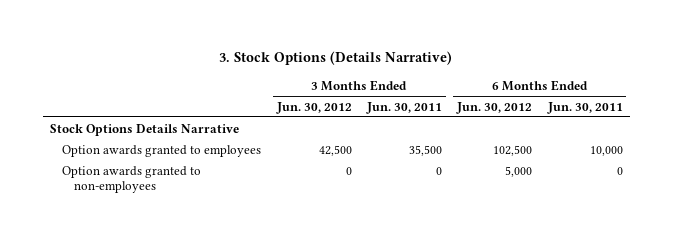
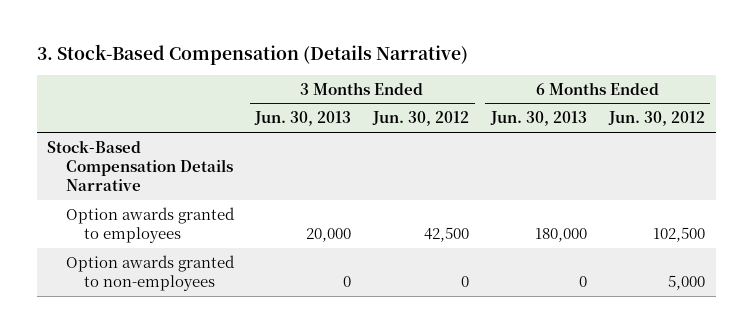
[219,51,453,66] 3. Stock Options (Details Narrative) -> [36,43,468,65] 3. Stock-Based Compensation (Details Narrative)
[365,101,442,114] Jun. 30, 2011 -> none
[546,101,623,114] Jun. 30, 2011 -> none
none -> [254,111,352,127] Jun. 30, 2013
none -> [489,111,587,127] Jun. 30, 2013
[50,123,240,136] Stock Options Details Narrative -> [47,139,233,192] Stock-Based Compensation Details Narrative

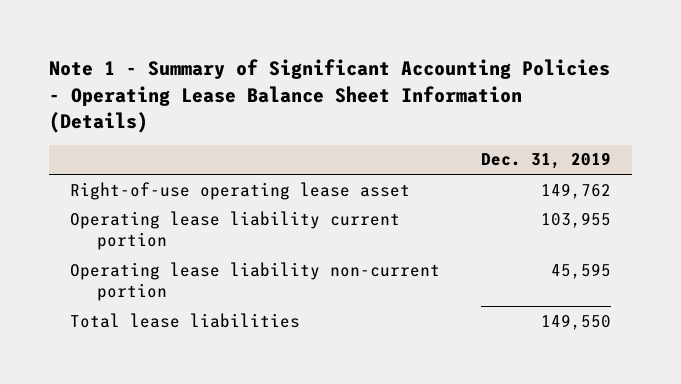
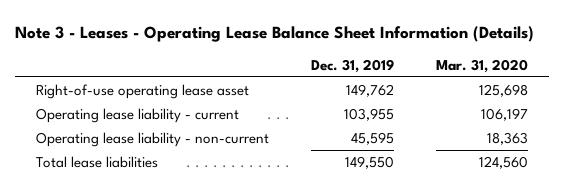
[49,59,611,133] Note 1 - Summary of Significant Accounting Policies - Operating Lease Balance Sheet Information (Details) -> [14,25,534,42] Note 3 - Leases - Operating Lease Balance Sheet Information (Details)
none -> [435,58,528,73] Mar. 31, 2020
[69,210,400,251] Operating lease liability current portion -> [35,108,239,124] Operating lease liability - current
[69,261,440,302] Operating lease liability non-current portion -> [35,132,269,148] Operating lease liability - non-current

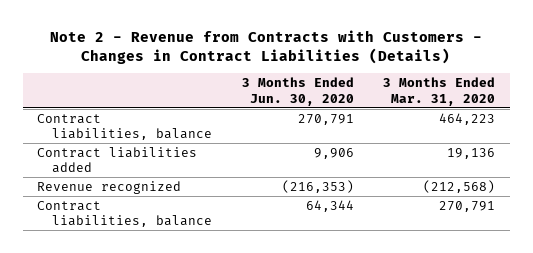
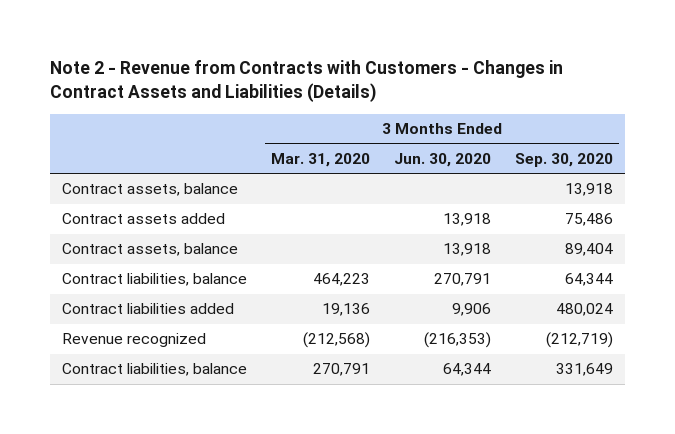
[50,29,483,65] Note 2 - Revenue from Contracts with Customers - Changes in Contract Liabilities (Details) -> [50,60,564,103] Note 2 - Revenue from Contracts with Customers - Changes in Contract Assets and Liabilities (Details)
none -> [514,152,613,167] Sep. 30, 2020
none -> [62,183,239,197] Contract assets, balance
none -> [62,213,226,225] Contract assets added
none -> [62,243,239,257] Contract assets, balance

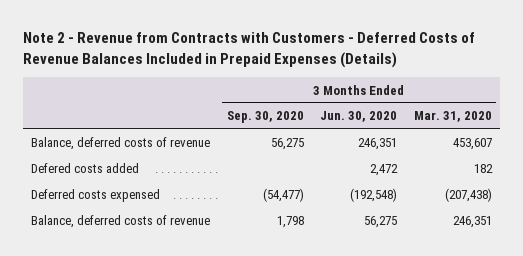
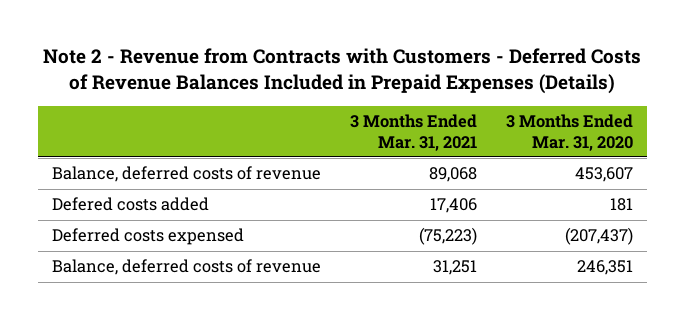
[226,111,304,124] Sep. 30, 2020 -> none
[320,111,398,123] Jun. 30, 2020 -> none
none -> [349,113,477,151] 3 Months Ended Mar. 31, 2021
[473,163,493,173] 182 -> [609,198,633,212] 181
[444,187,492,202] (207,438) -> [564,227,633,246] (207,437)

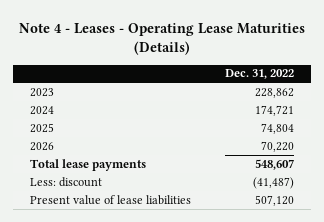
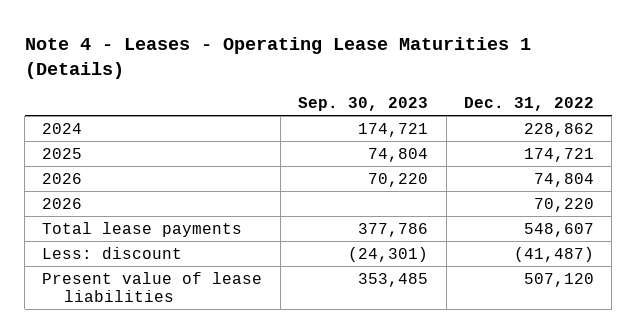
[18,22,305,55] Note 4 - Leases - Operating Lease Maturities (Details) -> [24,36,531,79] Note 4 - Leases - Operating Lease Maturities 1 (Details)
none -> [298,97,429,112] Sep. 30, 2023
[29,87,54,97] 2023 -> [42,122,83,134] 2024
[29,105,54,115] 2024 -> [42,147,83,159] 2025
[29,122,54,133] 2025 -> [42,172,83,184] 2026

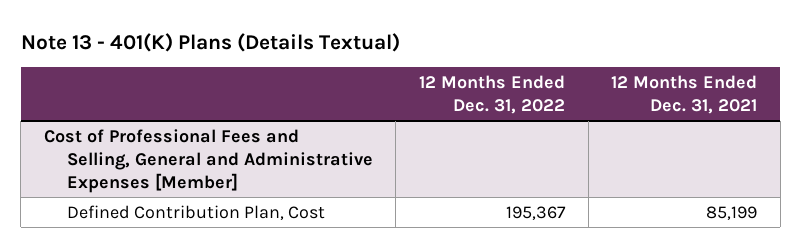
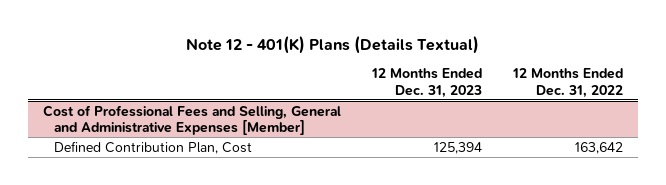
[20,32,400,52] Note 13 - 401(K) Plans (Details Textual) -> [186,35,480,54] Note 12 - 401(K) Plans (Details Textual)
[611,74,758,114] 12 Months Ended Dec. 31, 2021 -> none
none -> [371,68,483,98] 12 Months Ended Dec. 31, 2023
[505,205,566,220] 195,367 -> [574,141,623,154] 163,642

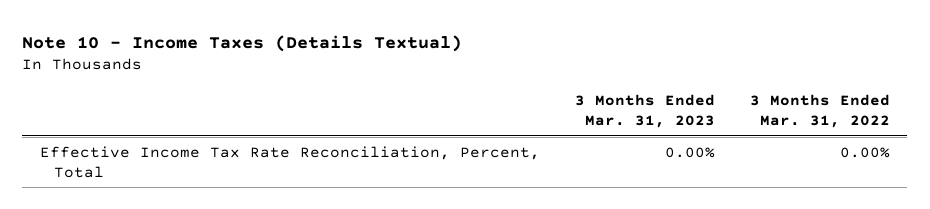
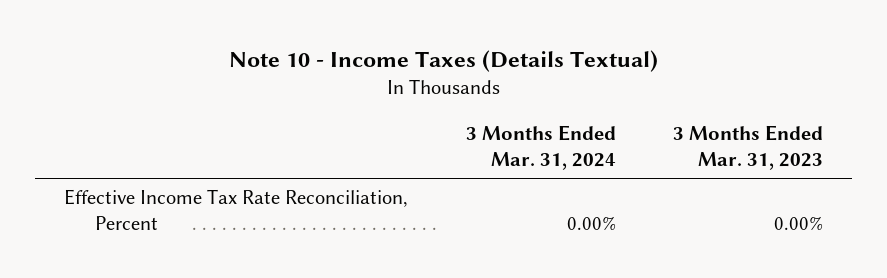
[749,94,890,129] 3 Months Ended Mar. 31, 2022 -> none
none -> [465,125,616,170] 3 Months Ended Mar. 31, 2024
[39,145,540,178] Effective Income Tax Rate Reconciliation, Percent, Total -> [64,189,409,231] Effective Income Tax Rate Reconciliation, Percent

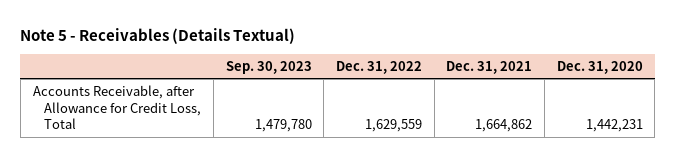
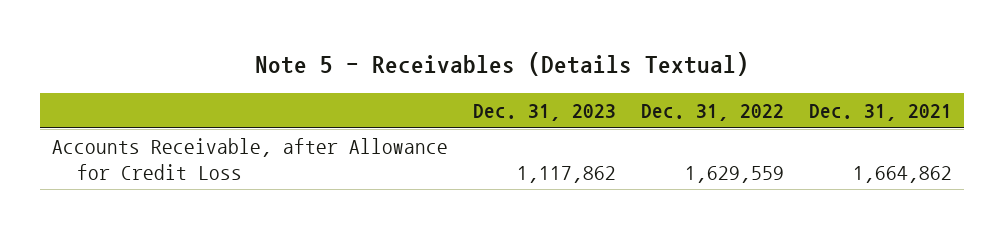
[225,60,312,74] Sep. 30, 2023 -> none
[556,60,643,74] Dec. 31, 2020 -> none
none -> [473,104,617,122] Dec. 31, 2023
[32,84,202,130] Accounts Receivable, after Allowance for Credit Loss, Total -> [52,137,449,180] Accounts Receivable, after Allowance for Credit Loss

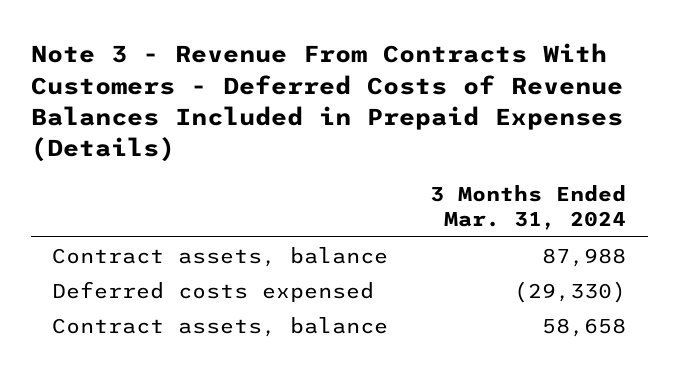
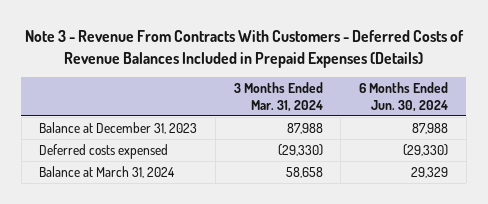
none -> [359,82,449,112] 6 Months Ended Jun. 30, 2024
[52,246,389,267] Contract assets, balance -> [39,122,198,135] Balance at December 31, 2023
[52,316,389,337] Contract assets, balance -> [39,166,176,179] Balance at March 31, 2024

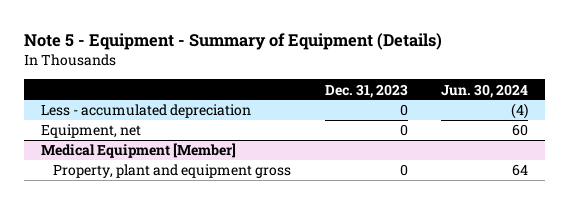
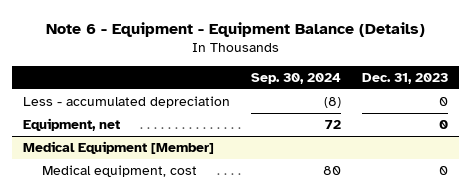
[23,32,442,50] Note 5 - Equipment - Summary of Equipment (Details) -> [45,21,425,37] Note 6 - Equipment - Equipment Balance (Details)
[441,83,529,98] Jun. 30, 2024 -> none
none -> [251,72,342,84] Sep. 30, 2024
[52,164,291,179] Property, plant and equipment gross -> [42,165,198,178] Medical equipment, cost

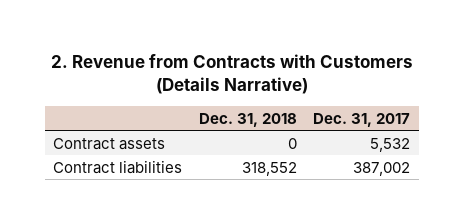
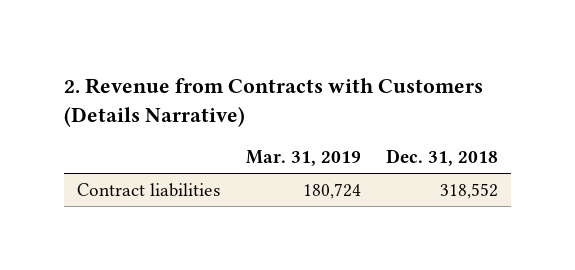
[313,112,411,127] Dec. 31, 2017 -> none
none -> [245,150,361,167] Mar. 31, 2019
[53,137,166,150] Contract assets -> none

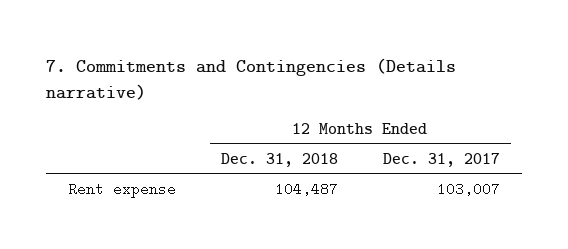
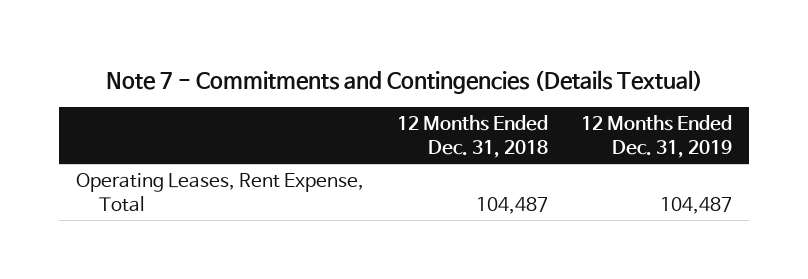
[46,57,457,100] 7. Commitments and Contingencies (Details narrative) -> [105,70,703,95] Note 7 - Commitments and Contingencies (Details Textual)
[382,152,500,167] Dec. 31, 2017 -> none
none -> [581,115,733,159] 12 Months Ended Dec. 31, 2019
[68,181,177,198] Rent expense -> [75,172,364,212] Operating Leases, Rent Expense, Total

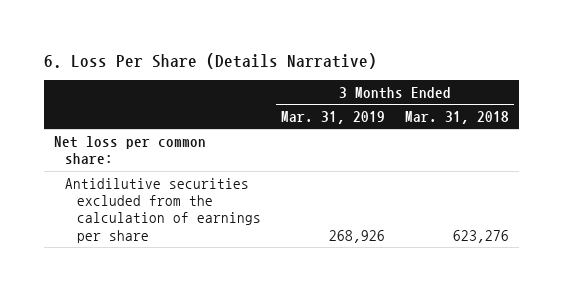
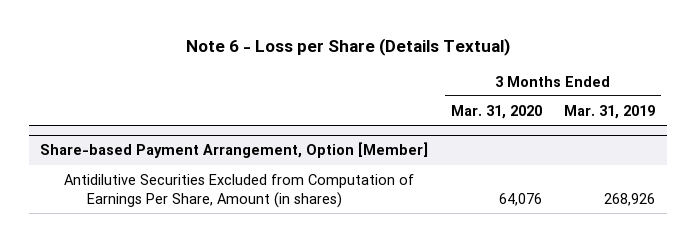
[43,52,377,69] 6. Loss Per Share (Details Narrative) -> [185,38,510,57] Note 6 - Loss per Share (Details Textual)
[405,110,510,124] Mar. 31, 2018 -> none
none -> [450,104,542,119] Mar. 31, 2020
[53,135,206,165] Net loss per common share: -> none
none -> [40,142,429,159] Share-based Payment Arrangement, Option [Member]
[65,177,261,243] Antidilutive securities excluded from the calculation of earnings per share -> [63,173,414,208] Antidilutive Securities Excluded from Computation of Earnings Per Share, Amount (in shares)

